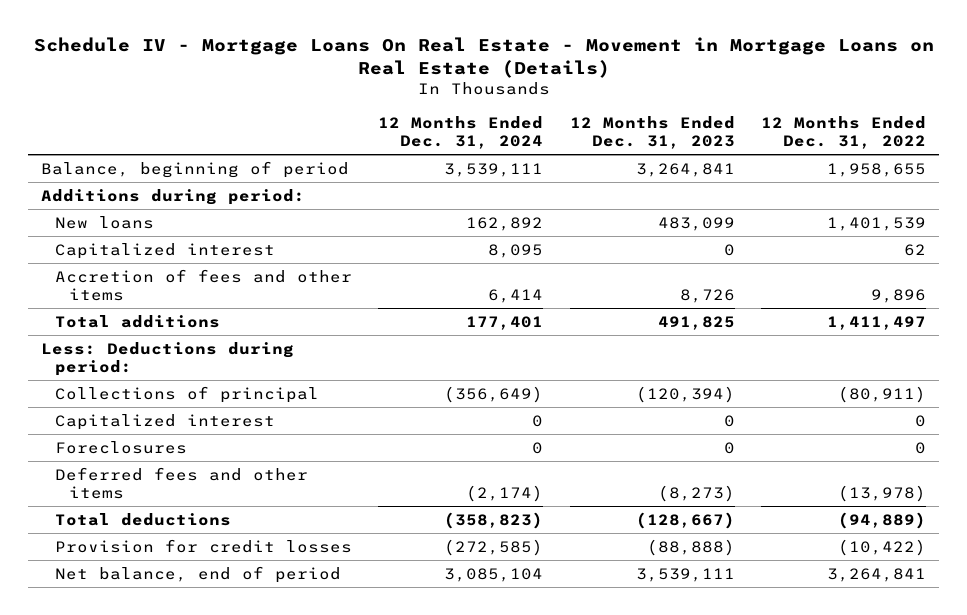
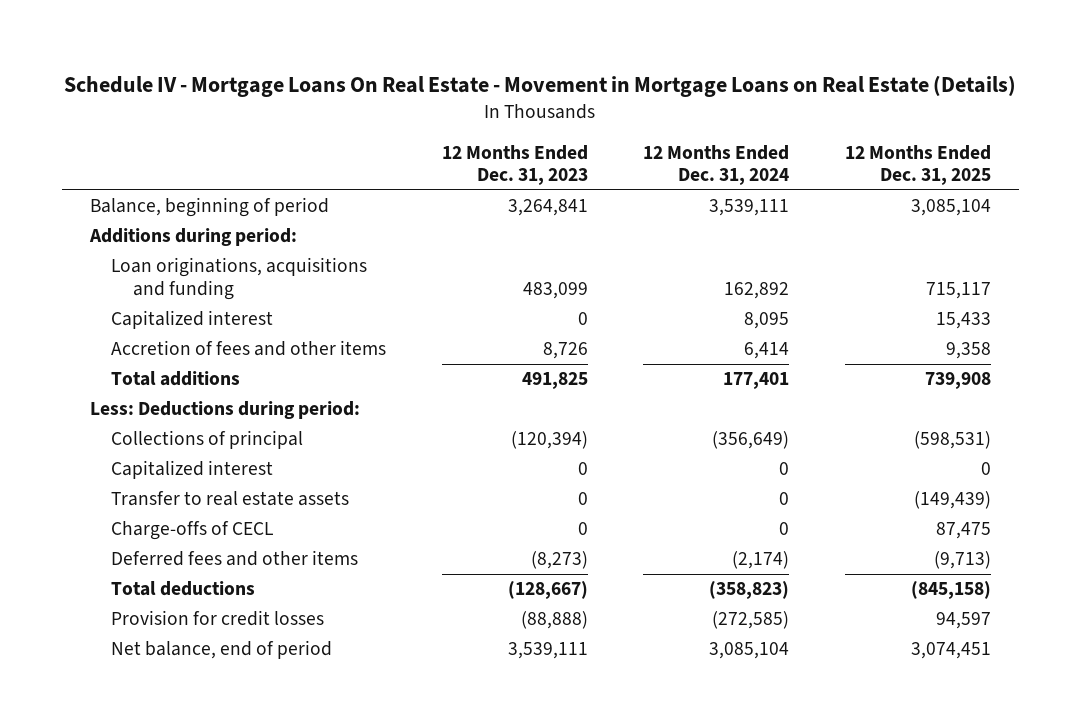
[760,116,926,149] 12 Months Ended Dec. 31, 2022 -> none
none -> [844,144,991,186] 12 Months Ended Dec. 31, 2025
[55,215,155,229] New loans -> [111,257,368,300] Loan originations, acquisitions and funding
[55,440,188,454] Foreclosures -> none
none -> [111,491,350,507] Transfer to real estate assets
none -> [111,521,274,541] Charge-offs of CECL

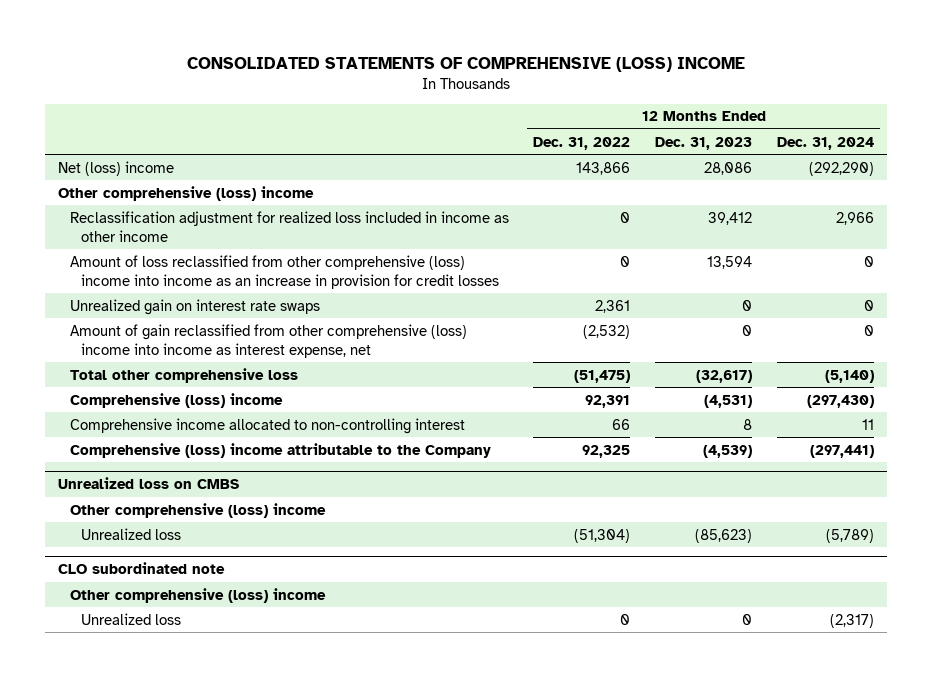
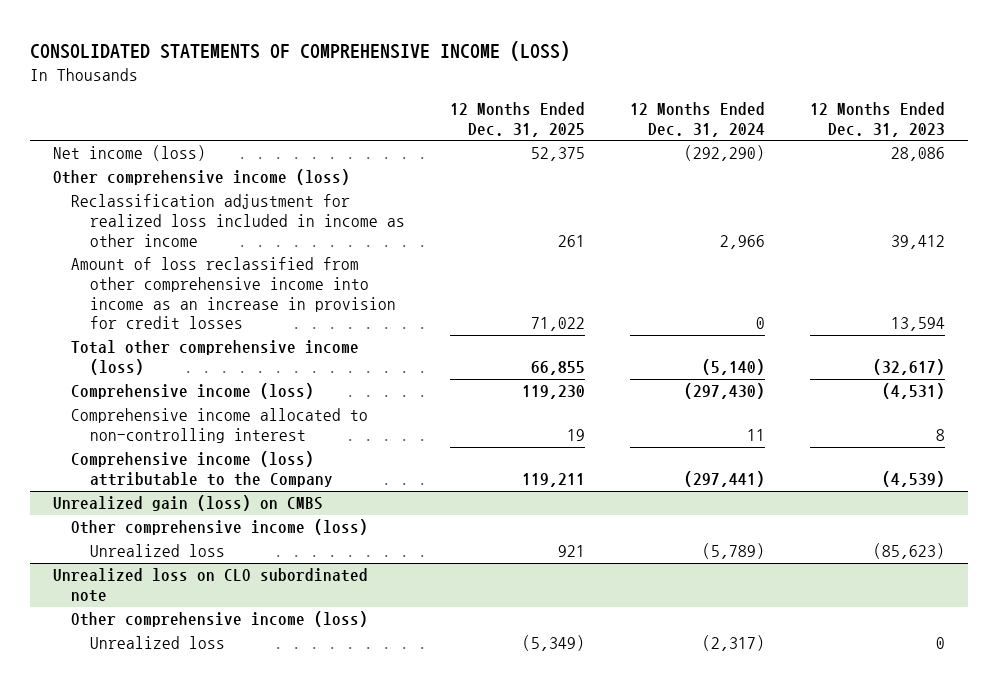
[186,56,745,72] CONSOLIDATED STATEMENTS OF COMPREHENSIVE (LOSS) INCOME -> [30,40,571,61] CONSOLIDATED STATEMENTS OF COMPREHENSIVE INCOME (LOSS)
[533,136,631,150] Dec. 31, 2022 -> none
none -> [449,102,585,137] 12 Months Ended Dec. 31, 2025
[57,160,174,176] Net (loss) income -> [52,145,206,162] Net income (loss)
[57,185,314,201] Other comprehensive (loss) income -> [52,169,350,186] Other comprehensive income (loss)
[69,298,320,315] Unrealized gain on interest rate swaps -> none
[69,323,467,358] Amount of gain reclassified from other comprehensive (loss) income into income as interest expense, net -> none
[69,254,500,289] Amount of loss reclassified from other comprehensive (loss) income into income as an increase in provision for credit losses -> [71,257,396,330] Amount of loss reclassified from other comprehensive income into income as an increase in provision for credit losses
[69,367,298,383] Total other comprehensive loss -> [71,340,360,376] Total other comprehensive income (loss)
[69,392,283,408] Comprehensive (loss) income -> [71,383,315,400] Comprehensive income (loss)
[69,442,491,458] Comprehensive (loss) income attributable to the Company -> [71,451,333,488] Comprehensive income (loss) attributable to the Company
[57,477,239,490] Unrealized loss on CMBS -> [52,495,323,512] Unrealized gain (loss) on CMBS
[69,502,326,518] Other comprehensive (loss) income -> [71,519,369,536] Other comprehensive income (loss)
[57,562,225,575] CLO subordinated note -> [52,568,368,603] Unrealized loss on CLO subordinated note
[69,587,326,603] Other comprehensive (loss) income -> [71,611,369,628] Other comprehensive income (loss)

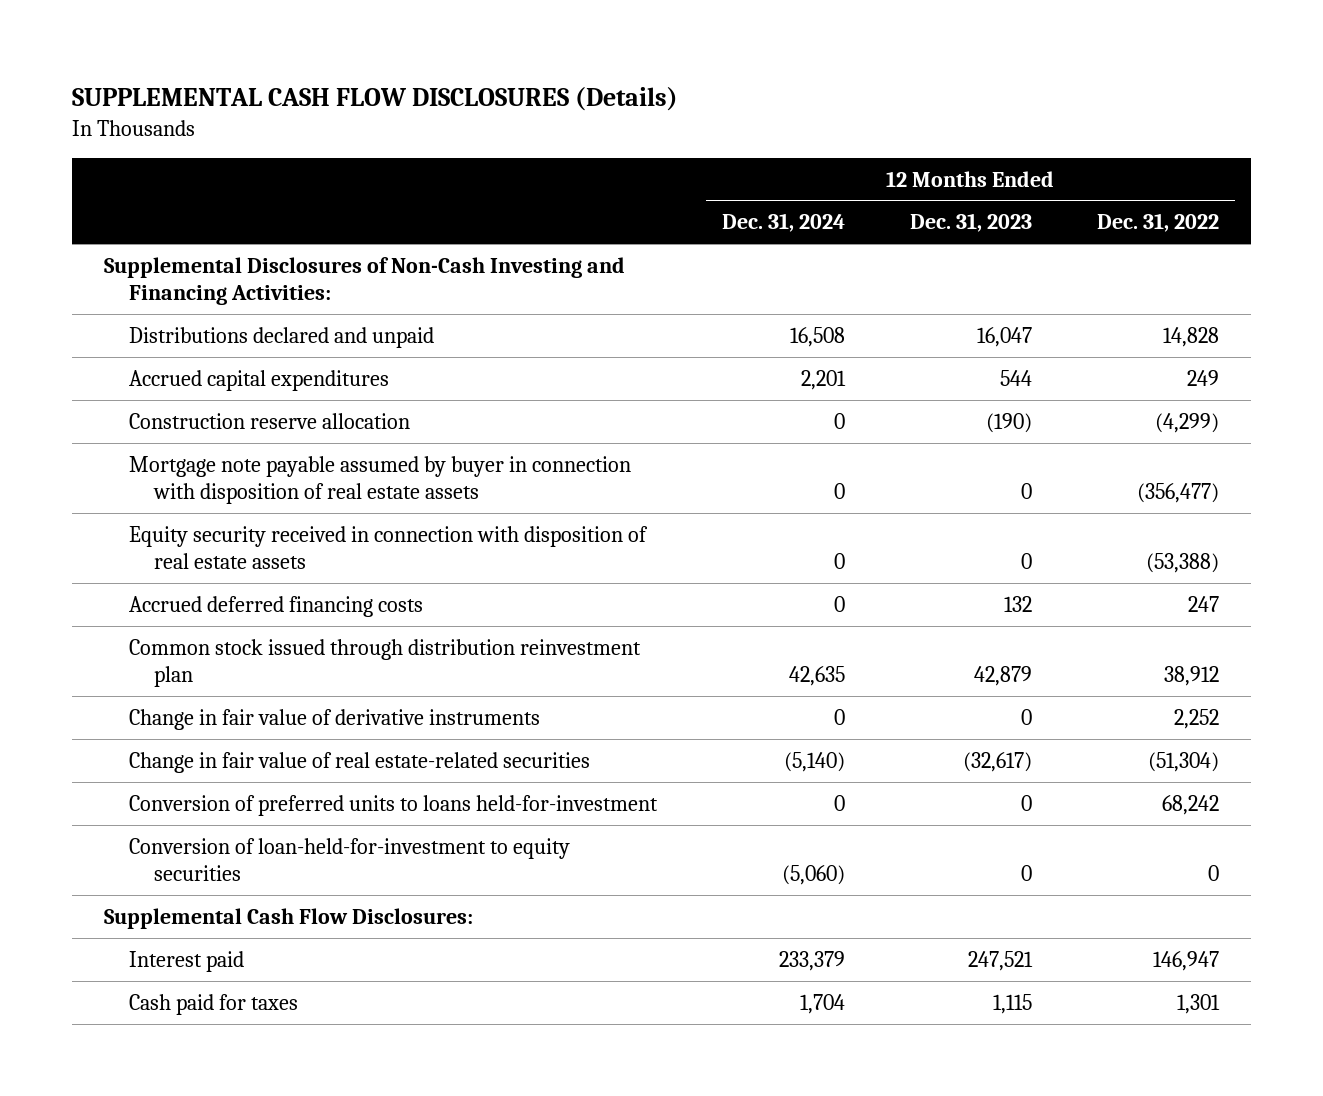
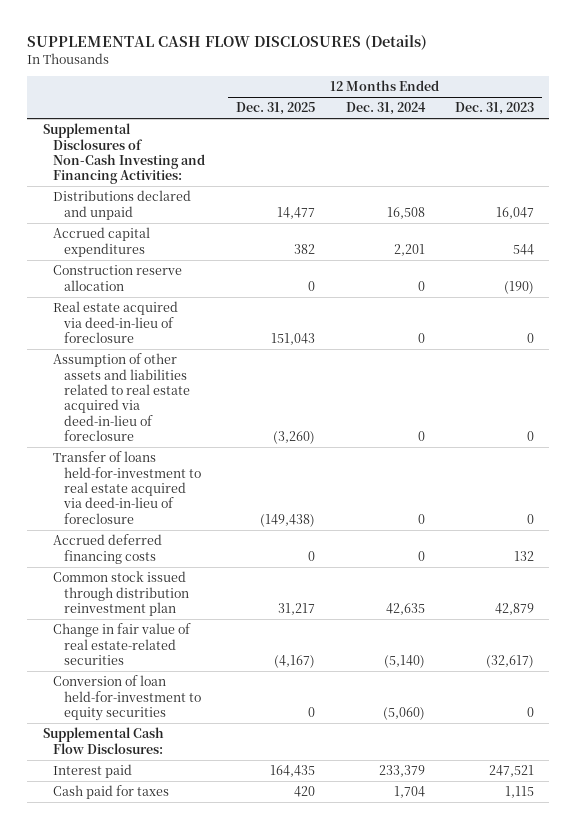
[1096,213,1219,233] Dec. 31, 2022 -> none
none -> [235,102,315,116] Dec. 31, 2025
[129,455,632,505] Mortgage note payable assumed by buyer in connection with disposition of real estate assets -> none
[129,525,649,570] Equity security received in connection with disposition of real estate assets -> none
none -> [53,301,179,343] Real estate acquired via deed-in-lieu of foreclosure
none -> [53,353,190,441] Assumption of other assets and liabilities related to real estate acquired via deed-in-lieu of foreclosure
none -> [53,451,201,524] Transfer of loans held-for-investment to real estate acquired via deed-in-lieu of foreclosure
[129,708,541,730] Change in fair value of derivative instruments -> none
[129,794,659,816] Conversion of preferred units to loans held-for-investment -> none
[129,837,571,882] Conversion of loan-held-for-investment to equity securities -> [53,675,201,721] Conversion of loan held-for-investment to equity securities

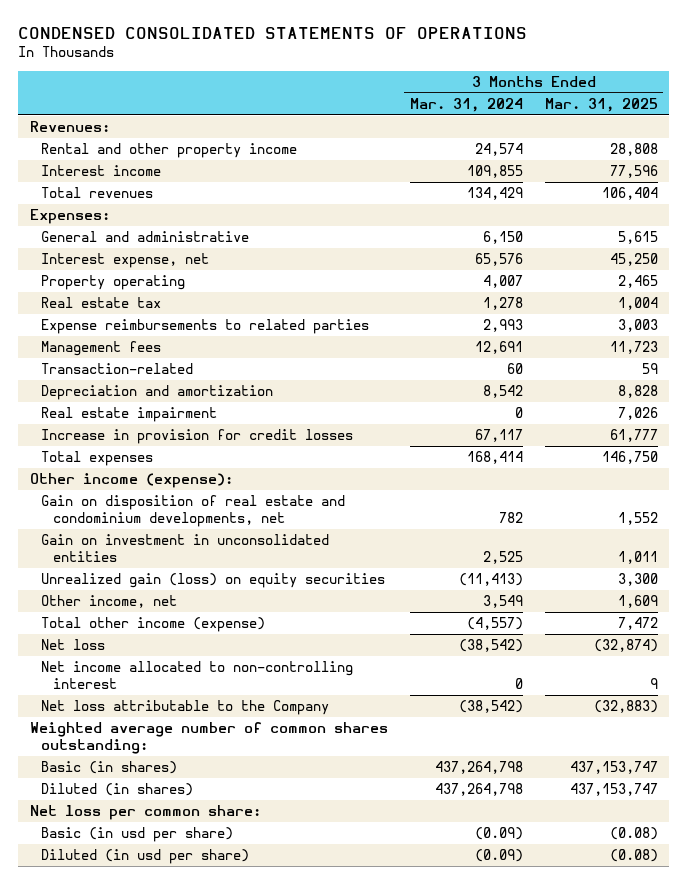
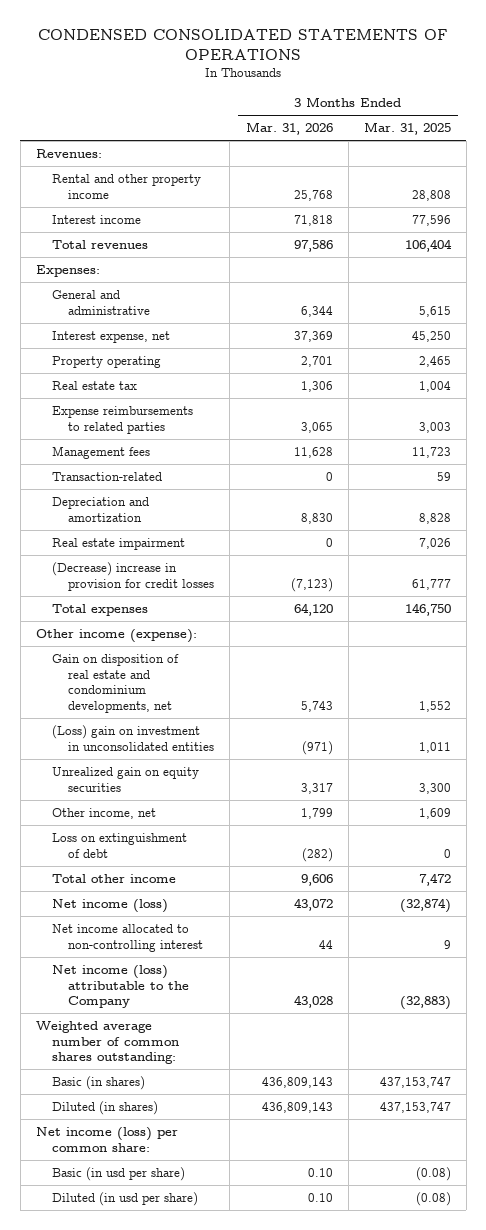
[409,97,523,112] Mar. 31, 2024 -> none
none -> [245,122,333,136] Mar. 31, 2026
[41,429,354,445] Increase in provision for credit losses -> [51,561,215,591] (Decrease) increase in provision for credit losses
[41,534,330,563] Gain on investment in unconsolidated entities -> [51,724,215,751] (Loss) gain on investment in unconsolidated entities
[41,573,386,589] Unrealized gain (loss) on equity securities -> [51,766,199,792] Unrealized gain on equity securities
none -> [51,832,187,858] Loss on extinguishment of debt
[41,617,266,633] Total other income (expense) -> [51,873,176,883] Total other income
[41,639,106,651] Net loss -> [51,898,168,913] Net income (loss)
[41,700,330,716] Net loss attributable to the Company -> [51,964,190,1009] Net income (loss) attributable to the Company
[29,805,261,821] Net loss per common share: -> [35,1126,178,1152] Net income (loss) per common share:

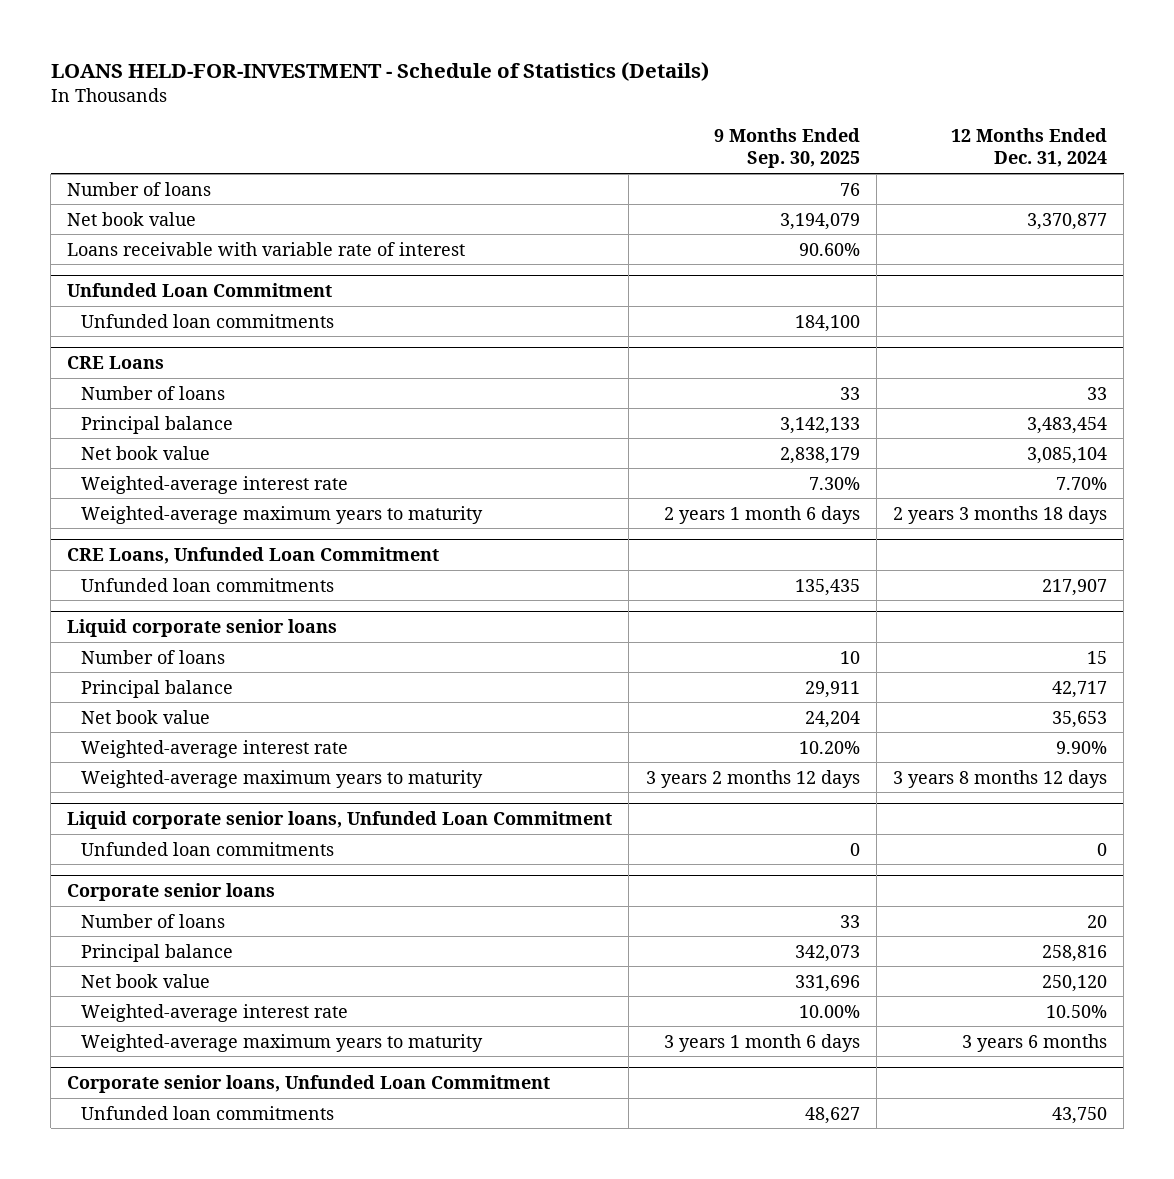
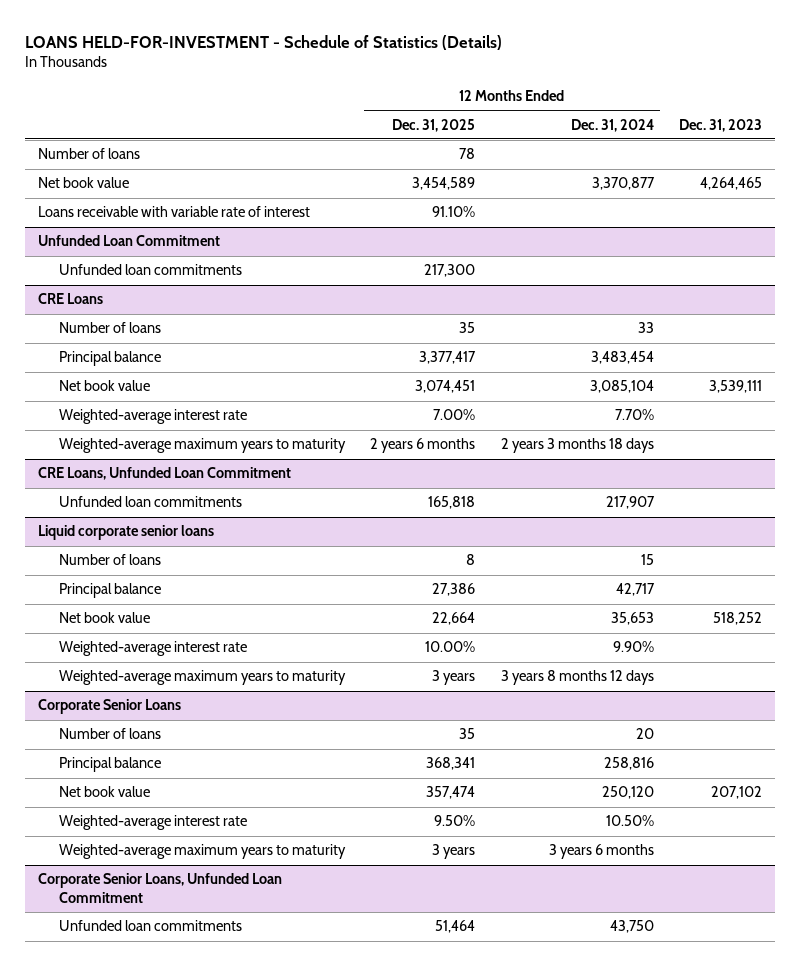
[713,127,860,169] 9 Months Ended Sep. 30, 2025 -> none
none -> [392,118,476,132] Dec. 31, 2025
none -> [679,118,763,132] Dec. 31, 2023
[67,810,613,829] Liquid corporate senior loans, Unfunded Loan Commitment -> none
[80,841,334,856] Unfunded loan commitments -> none
[67,882,276,901] Corporate senior loans -> [37,699,181,715] Corporate Senior Loans
[67,1074,551,1093] Corporate senior loans, Unfunded Loan Commitment -> [37,873,282,903] Corporate Senior Loans, Unfunded Loan Commitment

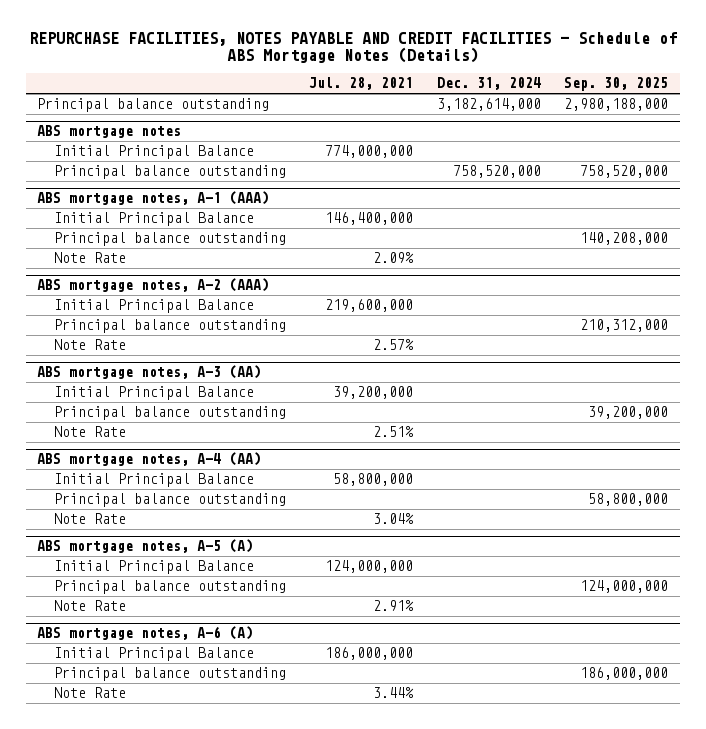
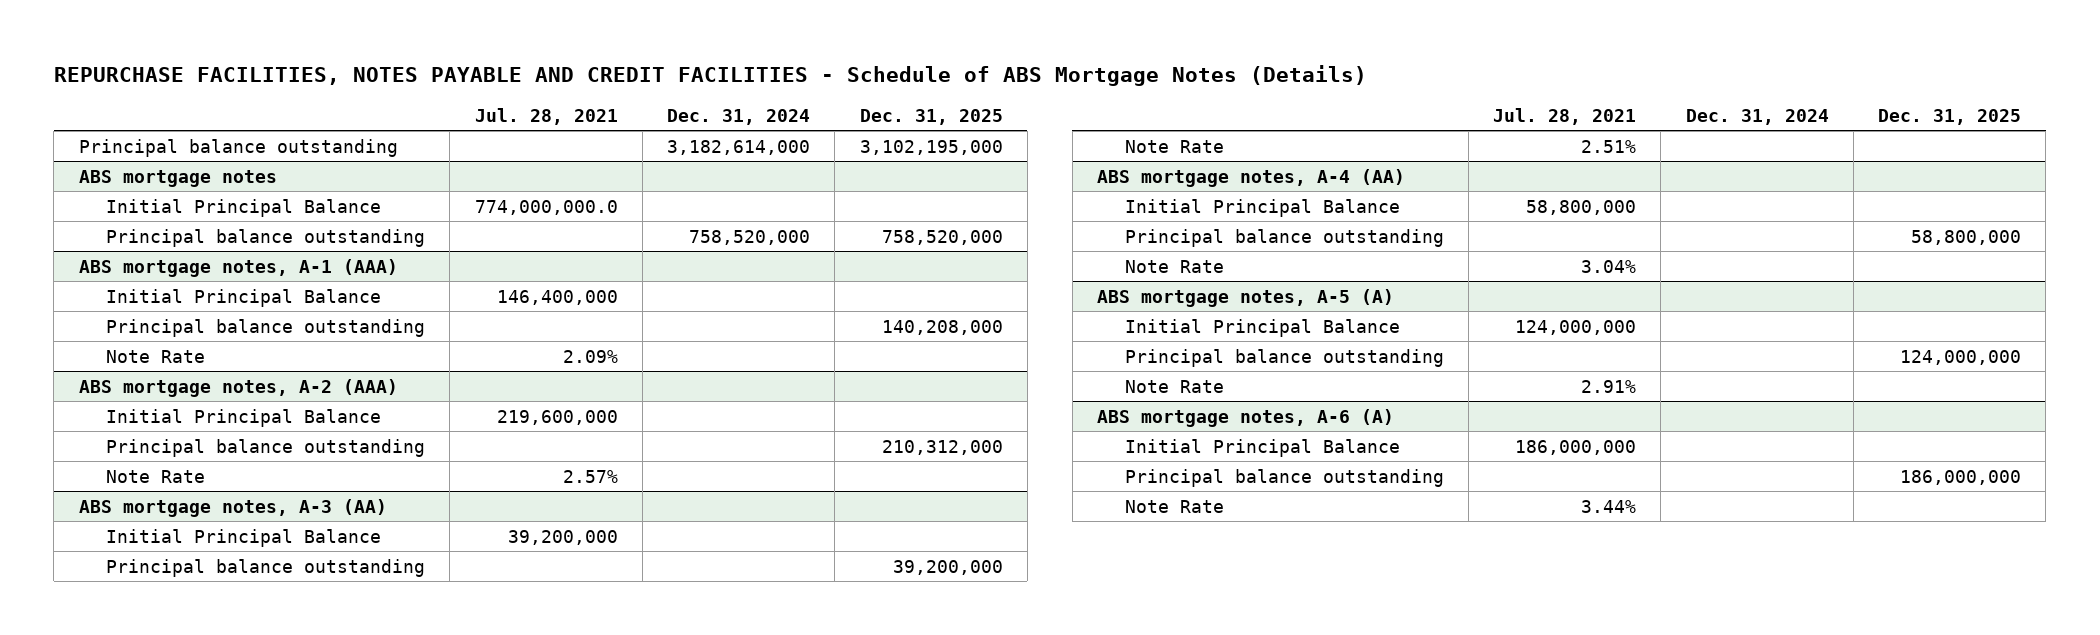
[564,77,669,92] Sep. 30, 2025 -> none
none -> [859,108,1003,125] Dec. 31, 2025
[325,145,414,159] 774,000,000 -> [474,199,618,215] 774,000,000.0

